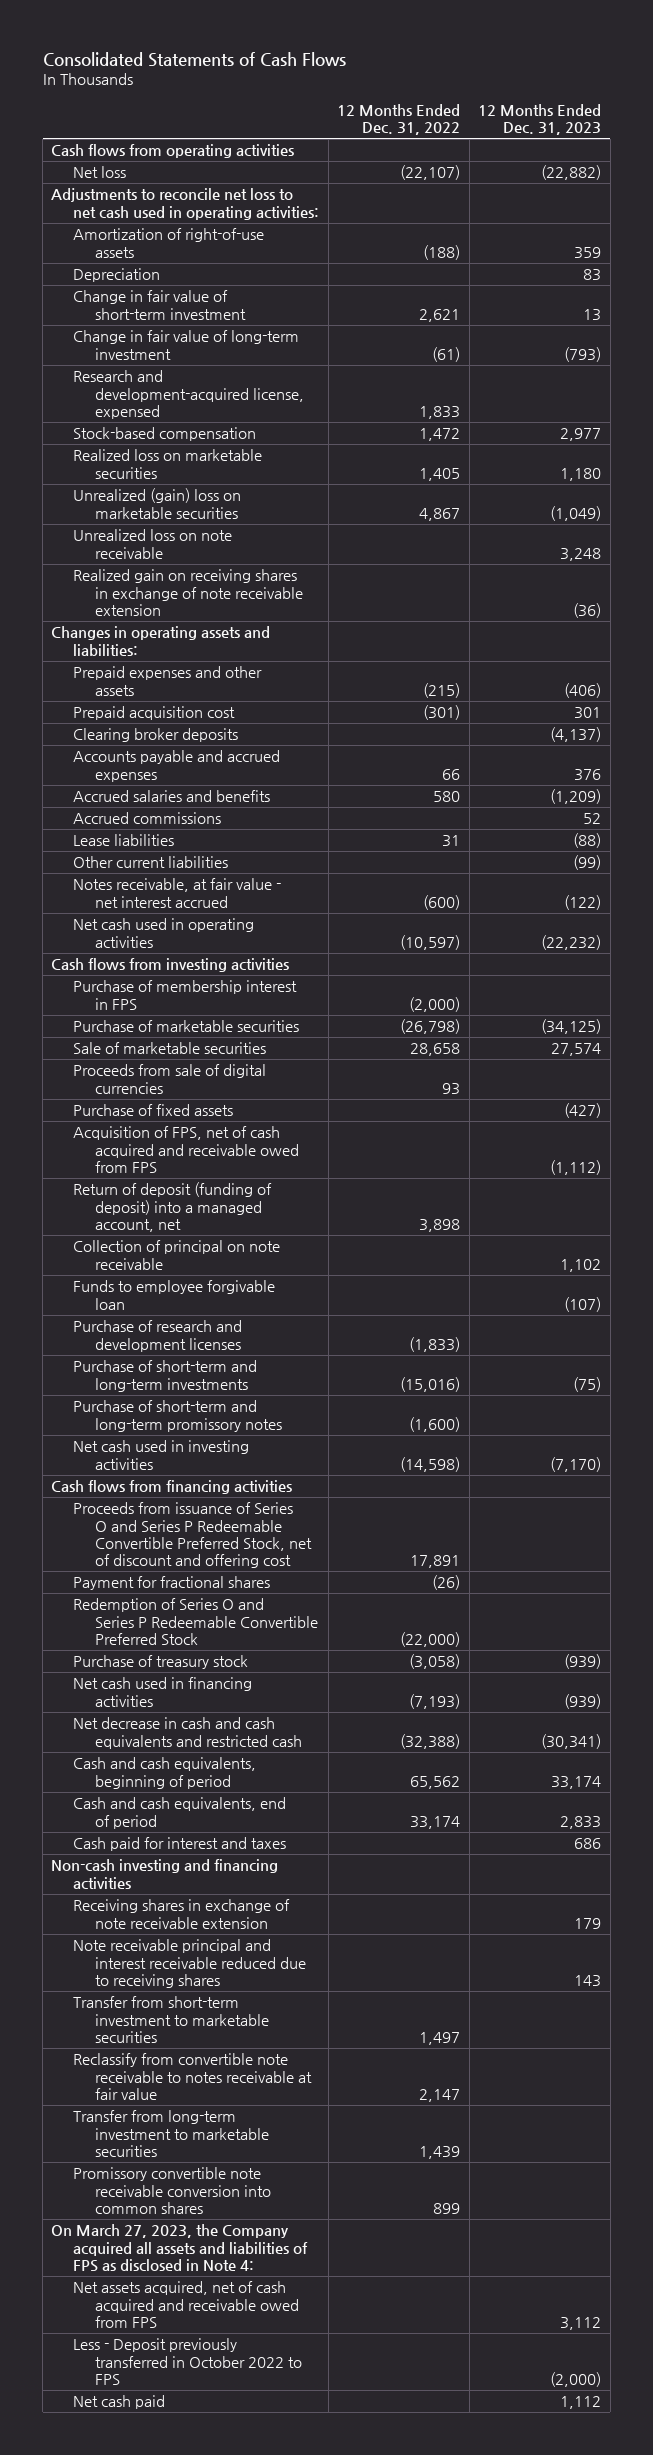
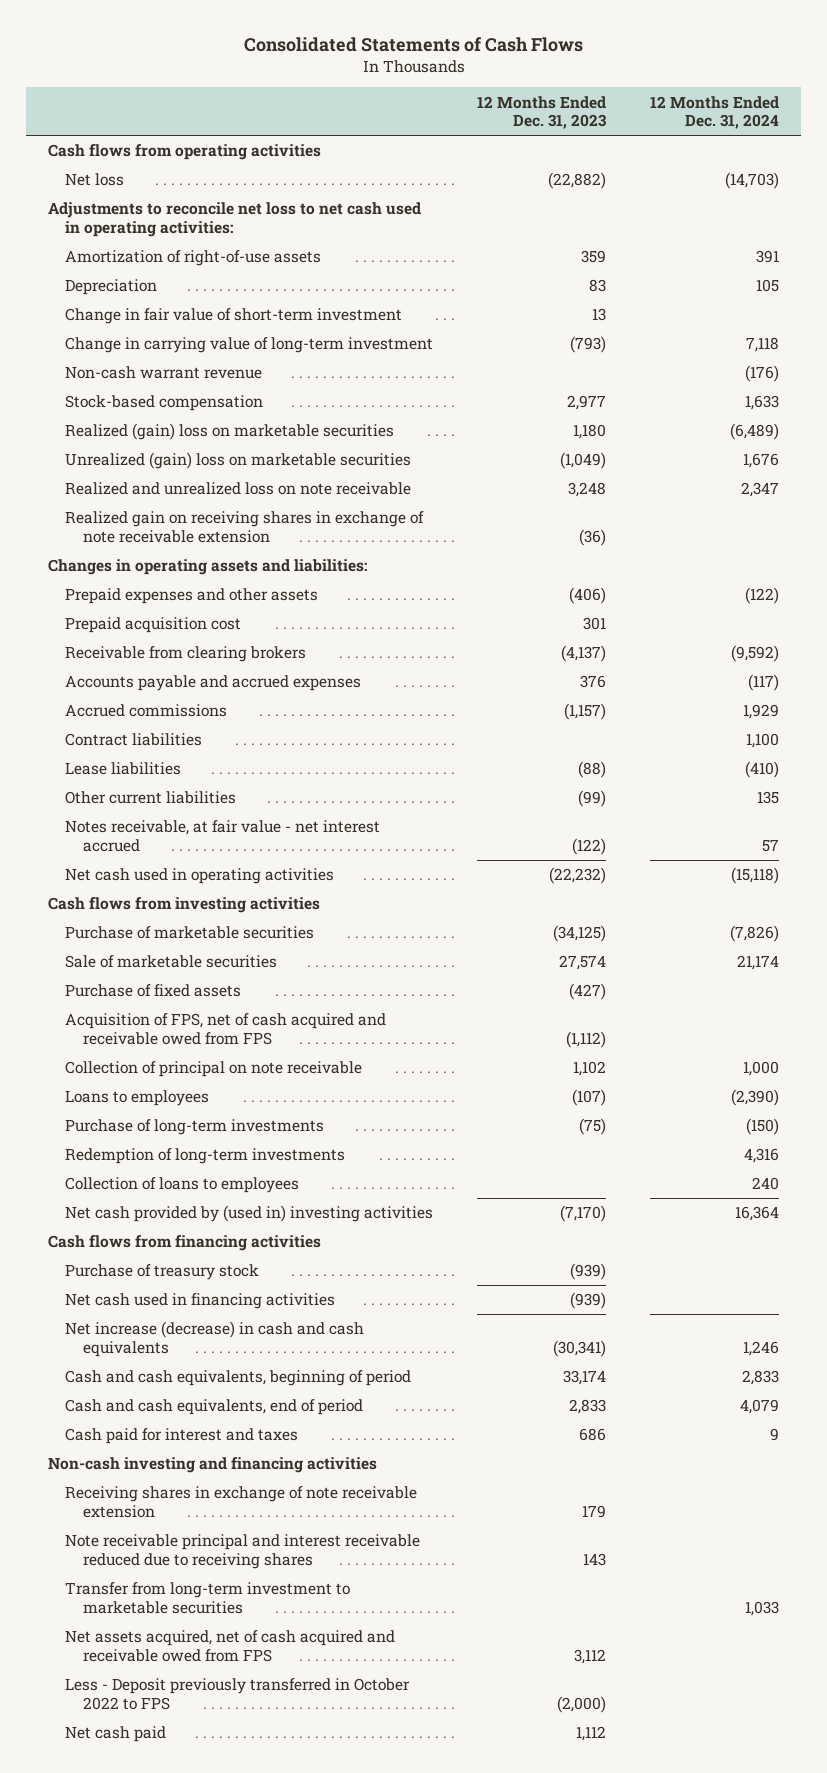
[337,103,461,136] 12 Months Ended Dec. 31, 2022 -> none
none -> [649,95,779,130] 12 Months Ended Dec. 31, 2024
[73,370,305,419] Research and development-acquired license, expensed -> none
[73,330,300,360] Change in fair value of long-term investment -> [65,337,434,354] Change in carrying value of long-term investment
none -> [65,366,263,380] Non-cash warrant revenue
[73,449,263,479] Realized loss on marketable securities -> [65,423,395,441] Realized (gain) loss on marketable securities
[73,529,233,559] Unrealized loss on note receivable -> [65,482,412,496] Realized and unrealized loss on note receivable
[73,728,239,743] Clearing broker deposits -> [65,646,307,663] Receivable from clearing brokers
[73,790,271,803] Accrued salaries and benefits -> none
[583,813,602,825] 52 -> [564,703,607,721] (1,157)
none -> [65,733,203,747] Contract liabilities
[73,980,298,1010] Purchase of membership interest in FPS -> none
[73,1064,267,1094] Proceeds from sale of digital currencies -> none
[73,1182,273,1232] Return of deposit (funding of deposit) into a managed account, net -> none
[73,1280,276,1310] Funds to employee forgivable loan -> none
[73,1320,243,1352] Purchase of research and development licenses -> none
[73,1400,283,1432] Purchase of short-term and long-term promissory notes -> none
none -> [65,1090,210,1107] Loans to employees
[73,1360,258,1392] Purchase of short-term and long-term investments -> [65,1119,325,1136] Purchase of long-term investments
none -> [65,1148,346,1165] Redemption of long-term investments
none -> [65,1177,300,1194] Collection of loans to employees
[73,1440,250,1470] Net cash used in investing activities -> [65,1205,434,1223] Net cash provided by (used in) investing activities
[73,1502,313,1569] Proceeds from issuance of Series O and Series P Redeemable Convertible Preferred Stock, net of discount and offering cost -> none
[73,1576,271,1591] Payment for fractional shares -> none
[73,1598,319,1645] Redemption of Series O and Series P Redeemable Convertible Preferred Stock -> none
[73,1717,303,1749] Net decrease in cash and cash equivalents and restricted cash -> [65,1321,365,1357] Net increase (decrease) in cash and cash equivalents
[73,1996,270,2043] Transfer from short-term investment to marketable securities -> none
[73,2053,313,2100] Reclassify from convertible note receivable to notes receivable at fair value -> none
[73,2167,272,2214] Promissory convertible note receivable conversion into common shares -> none
[51,2224,309,2272] On March 27, 2023, the Company acquired all assets and liabilities of FPS as disclosed in Note 4: -> none

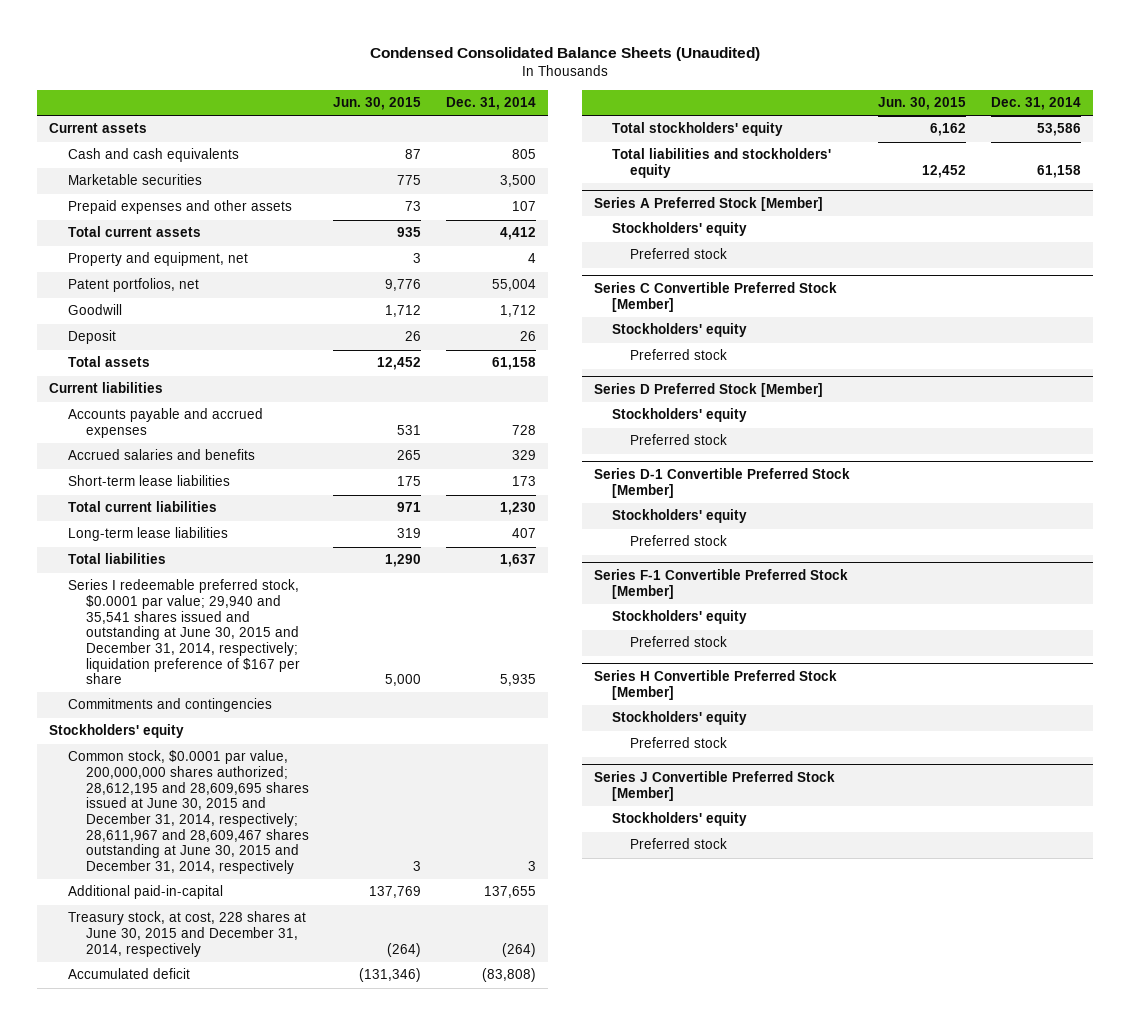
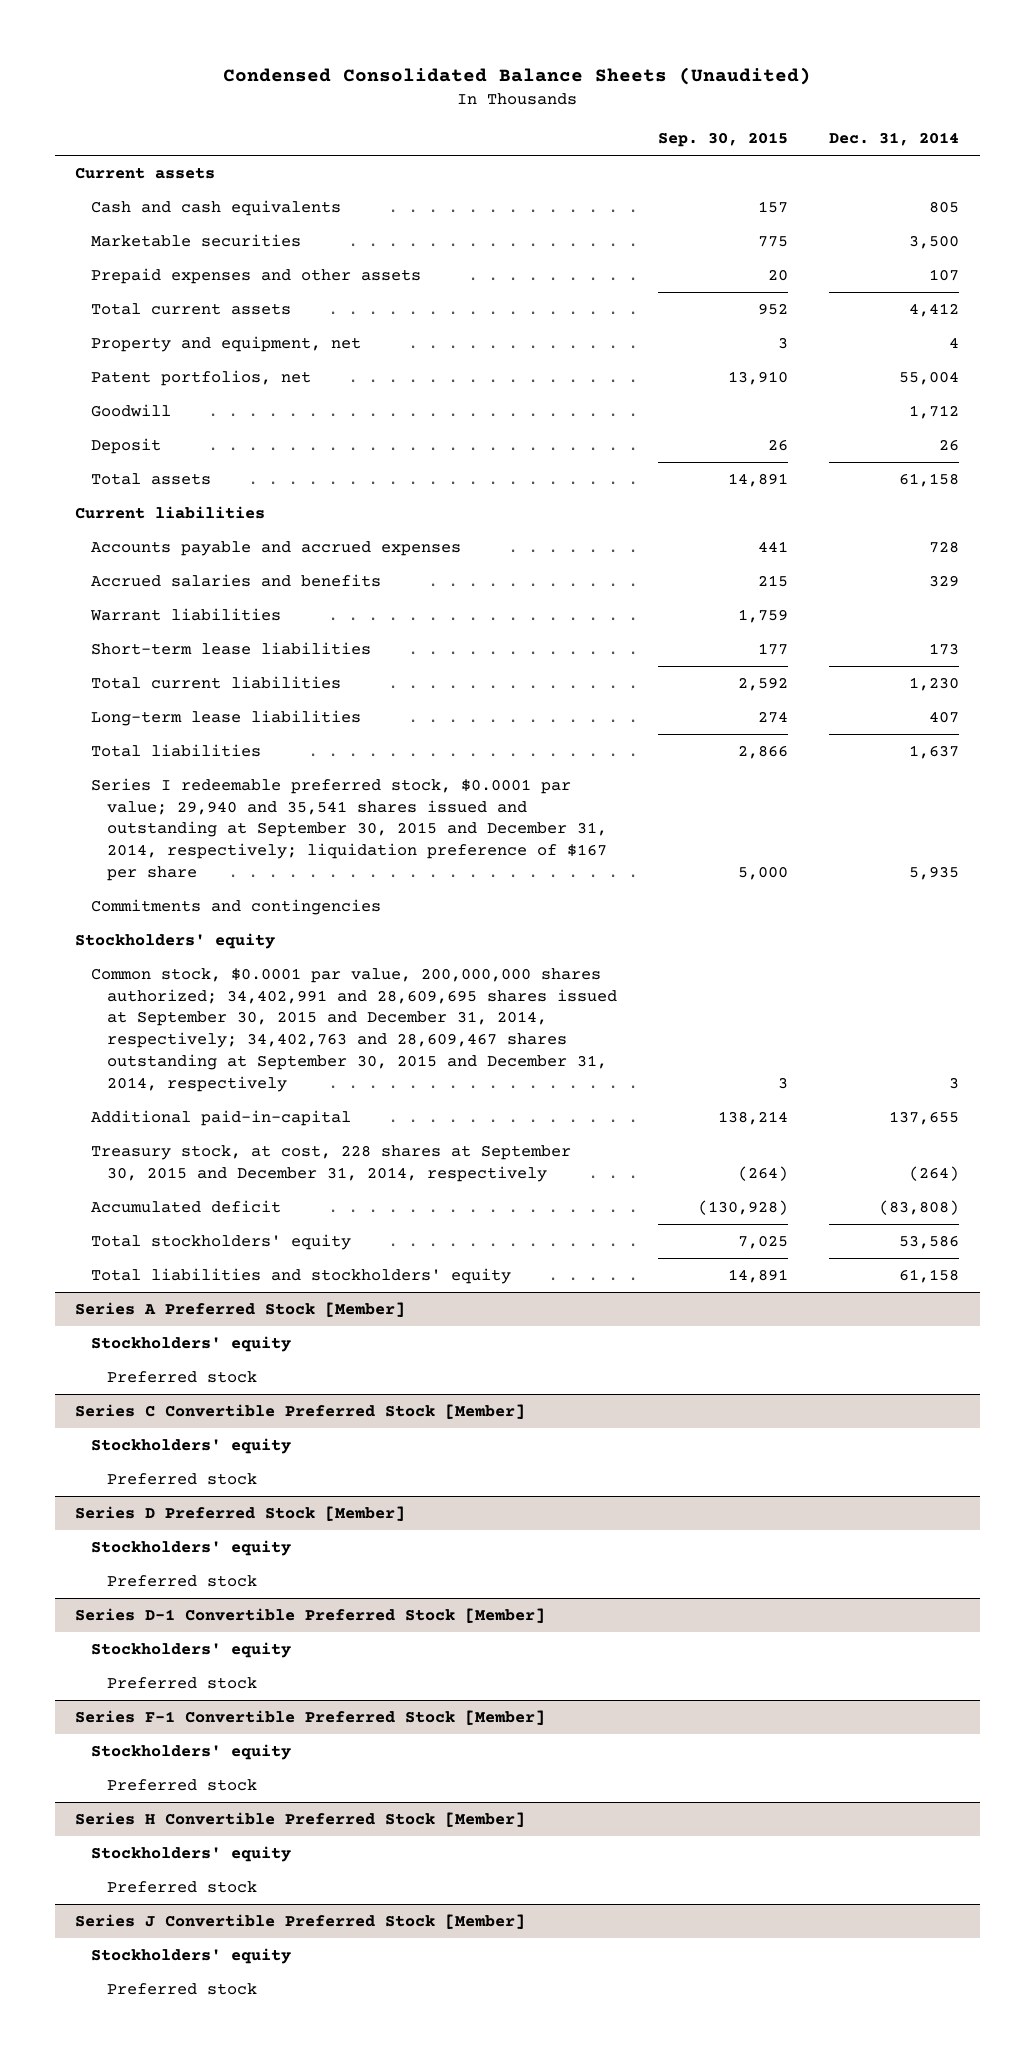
[333,97,422,111] Jun. 30, 2015 -> none
none -> [658,132,789,148] Sep. 30, 2015
none -> [90,607,282,621] Warrant liabilities
[67,579,300,685] Series I redeemable preferred stock, $0.0001 par value; 29,940 and 35,541 shares issued and outstanding at June 30, 2015 and December 31, 2014, respectively; liquidation preference of $167 per share -> [91,777,608,881] Series I redeemable preferred stock, $0.0001 par value; 29,940 and 35,541 shares issued and outstanding at September 30, 2015 and December 31, 2014, respectively; liquidation preference of $167 per share
[67,750,309,874] Common stock, $0.0001 par value, 200,000,000 shares authorized; 28,612,195 and 28,609,695 shares issued at June 30, 2015 and December 31, 2014, respectively; 28,611,967 and 28,609,467 shares outstanding at June 30, 2015 and December 31, 2014, respectively -> [91,967,618,1092] Common stock, $0.0001 par value, 200,000,000 shares authorized; 34,402,991 and 28,609,695 shares issued at September 30, 2015 and December 31, 2014, respectively; 34,402,763 and 28,609,467 shares outstanding at September 30, 2015 and December 31, 2014, respectively
[67,911,306,957] Treasury stock, at cost, 228 shares at June 30, 2015 and December 31, 2014, respectively -> [91,1144,572,1182] Treasury stock, at cost, 228 shares at September 30, 2015 and December 31, 2014, respectively

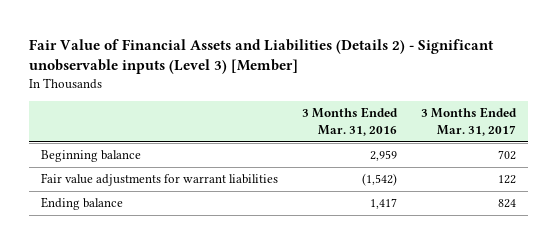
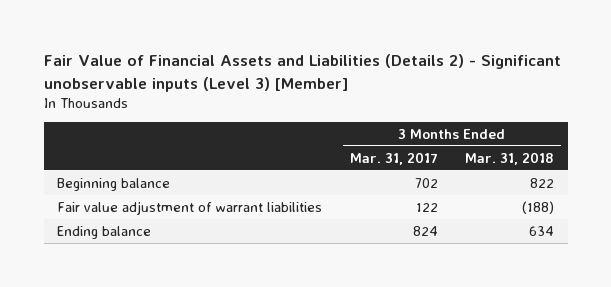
[302,107,399,136] 3 Months Ended Mar. 31, 2016 -> none
none -> [464,151,554,165] Mar. 31, 2018
[41,173,279,187] Fair value adjustments for warrant liabilities -> [57,200,323,215] Fair value adjustment of warrant liabilities

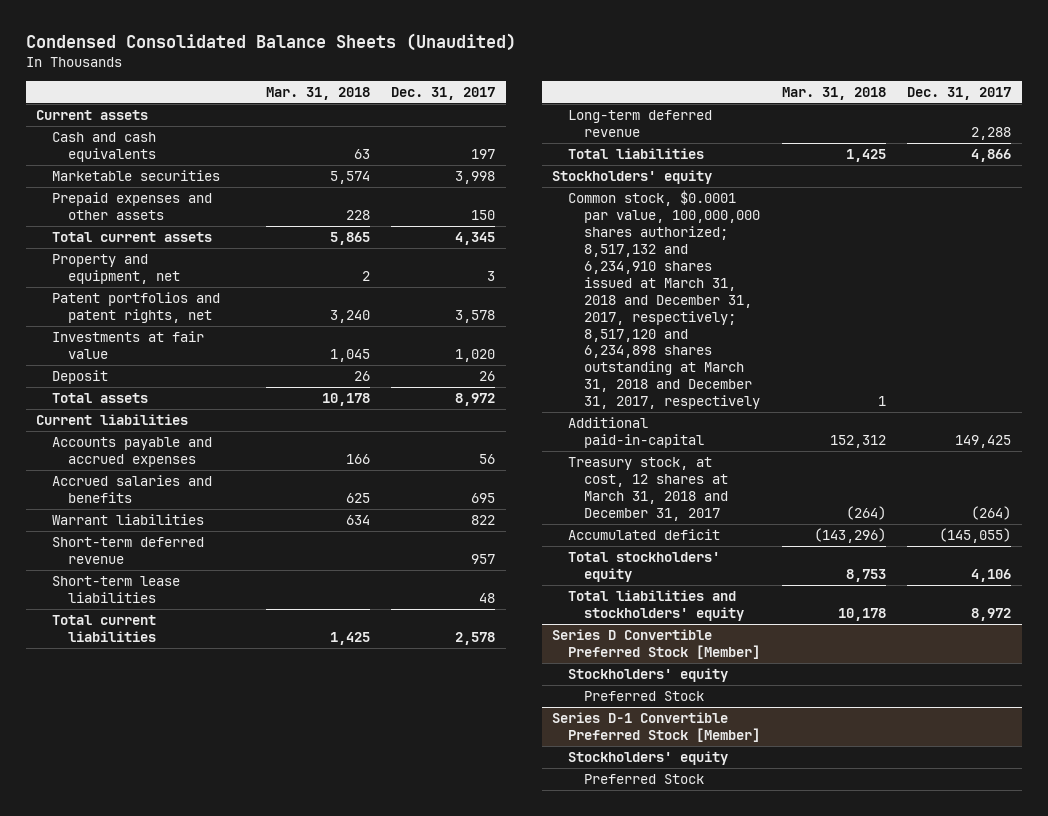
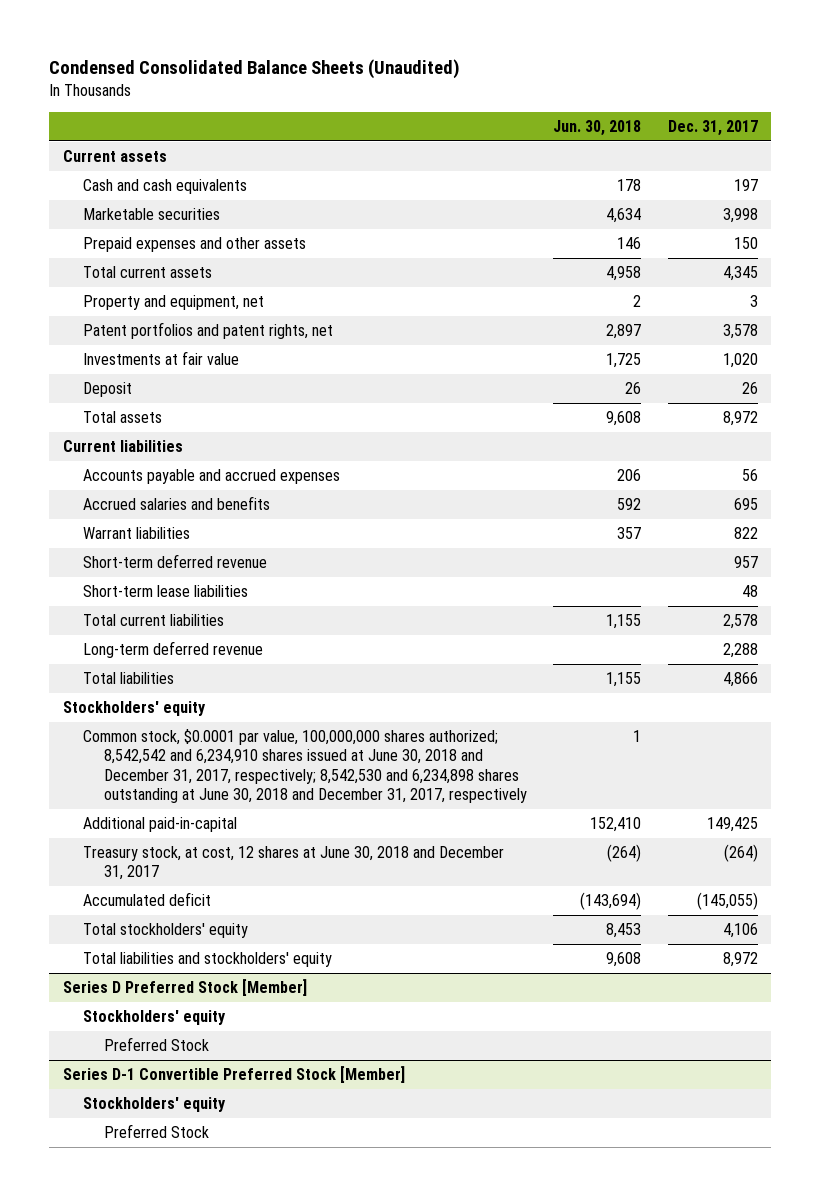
[265,87,370,101] Mar. 31, 2018 -> none
none -> [553,119,642,136] Jun. 30, 2018
[568,190,761,410] Common stock, $0.0001 par value, 100,000,000 shares authorized; 8,517,132 and 6,234,910 shares issued at March 31, 2018 and December 31, 2017, respectively; 8,517,120 and 6,234,898 shares outstanding at March 31, 2018 and December 31, 2017, respectively -> [83,729,528,803] Common stock, $0.0001 par value, 100,000,000 shares authorized; 8,542,542 and 6,234,910 shares issued at June 30, 2018 and December 31, 2017, respectively; 8,542,530 and 6,234,898 shares outstanding at June 30, 2018 and December 31, 2017, respectively
[568,457,729,522] Treasury stock, at cost, 12 shares at March 31, 2018 and December 31, 2017 -> [83,846,505,881] Treasury stock, at cost, 12 shares at June 30, 2018 and December 31, 2017
[552,629,761,660] Series D Convertible Preferred Stock [Member] -> [62,979,307,997] Series D Preferred Stock [Member]

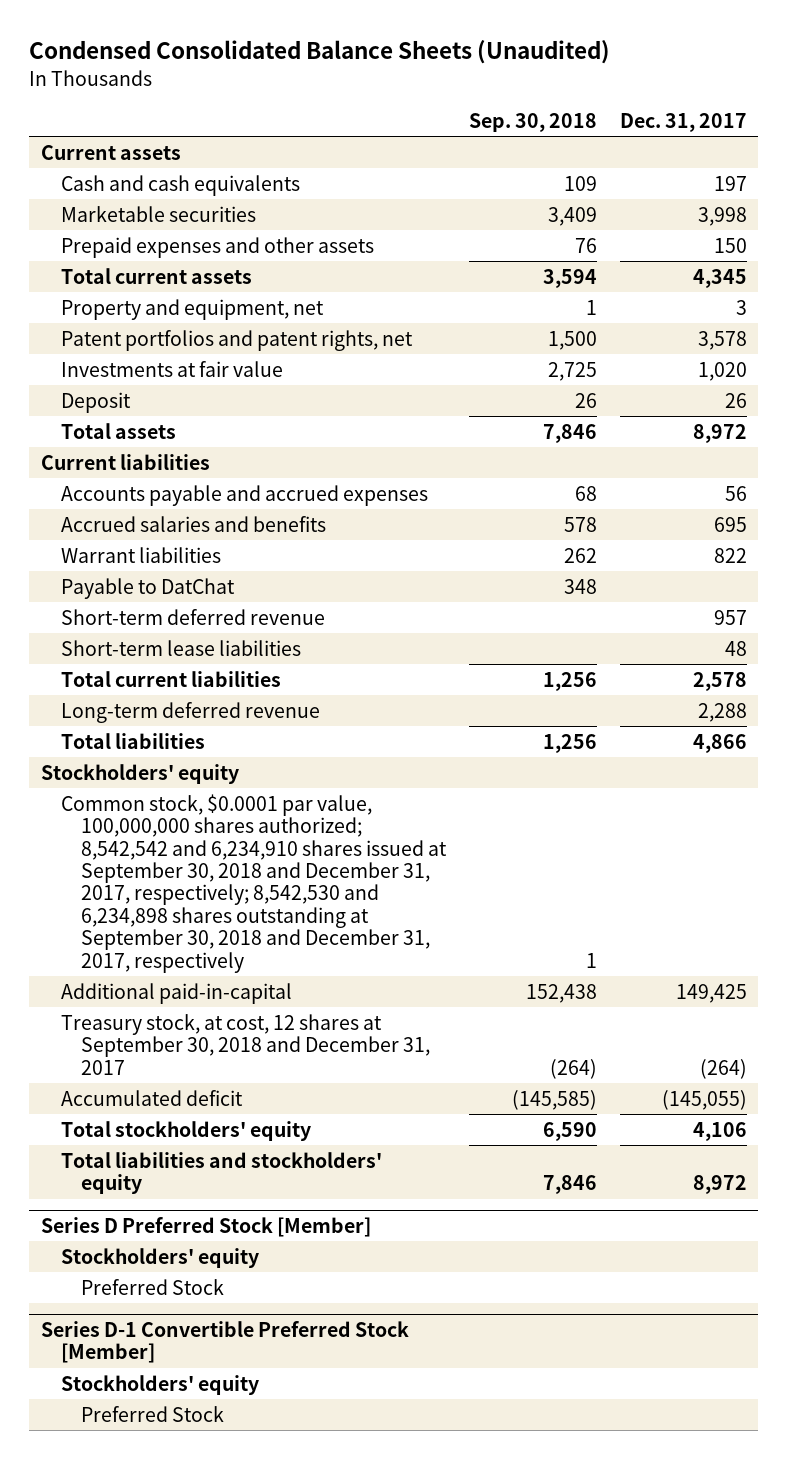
[553,119,642,136] Jun. 30, 2018 -> none
none -> [468,112,597,132] Sep. 30, 2018
none -> [60,577,235,599] Payable to DatChat
[83,729,528,803] Common stock, $0.0001 par value, 100,000,000 shares authorized; 8,542,542 and 6,234,910 shares issued at June 30, 2018 and December 31, 2017, respectively; 8,542,530 and 6,234,898 shares outstanding at June 30, 2018 and December 31, 2017, respectively -> [60,793,447,973] Common stock, $0.0001 par value, 100,000,000 shares authorized; 8,542,542 and 6,234,910 shares issued at September 30, 2018 and December 31, 2017, respectively; 8,542,530 and 6,234,898 shares outstanding at September 30, 2018 and December 31, 2017, respectively
[83,846,505,881] Treasury stock, at cost, 12 shares at June 30, 2018 and December 31, 2017 -> [60,1013,430,1075] Treasury stock, at cost, 12 shares at September 30, 2018 and December 31, 2017

